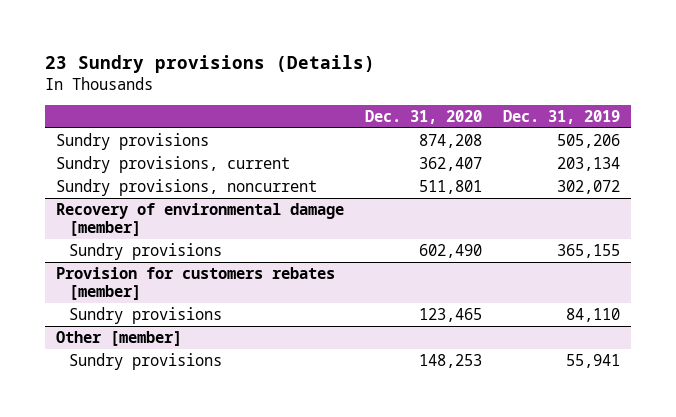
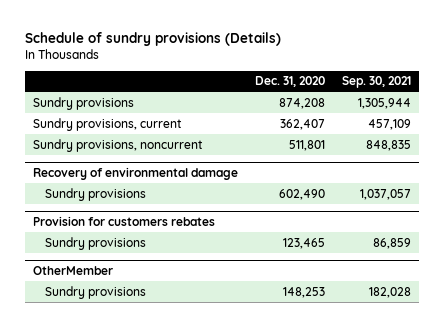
[45,54,376,73] 23 Sundry provisions (Details) -> [24,32,281,47] Schedule of sundry provisions (Details)
[503,109,621,124] Dec. 31, 2019 -> none
none -> [341,76,411,89] Sep. 30, 2021
[55,202,344,236] Recovery of environmental damage [member] -> [33,166,239,180] Recovery of environmental damage
[55,266,335,300] Provision for customers rebates [member] -> [33,215,216,226] Provision for customers rebates
[55,330,182,346] Other [member] -> [33,265,114,275] OtherMember

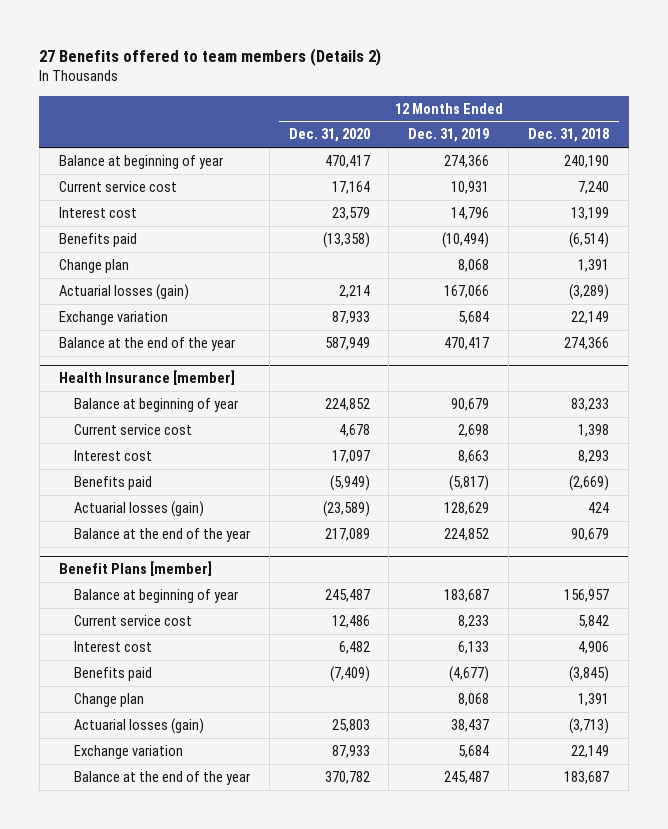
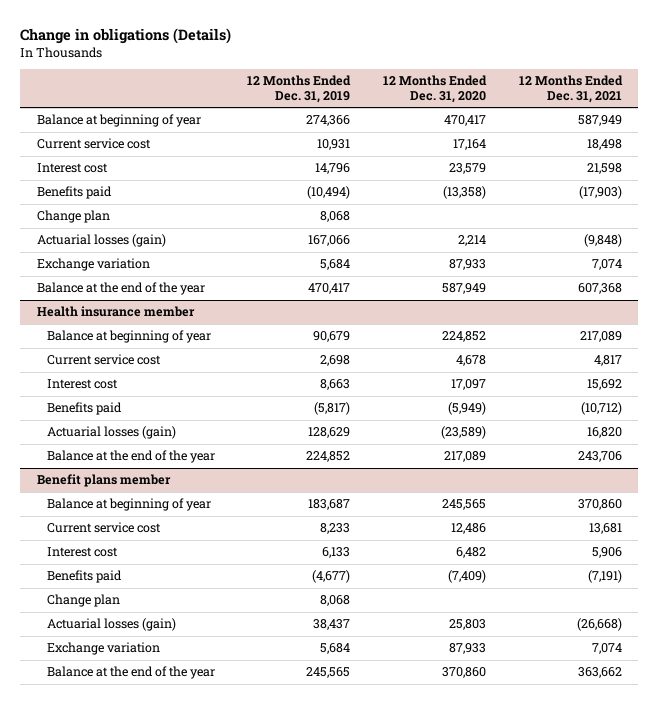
[39,47,382,66] 27 Benefits offered to team members (Details 2) -> [20,27,232,44] Change in obligations (Details)
[528,128,610,143] Dec. 31, 2018 -> none
none -> [518,75,623,104] 12 Months Ended Dec. 31, 2021
[58,370,235,386] Health Insurance [member] -> [36,306,195,318] Health insurance member
[58,561,212,577] Benefit Plans [member] -> [36,474,171,488] Benefit plans member
[324,588,370,602] 245,487 -> [442,499,487,511] 245,565
[324,770,370,784] 370,782 -> [442,667,487,679] 370,860
[444,770,490,784] 245,487 -> [306,667,351,679] 245,565

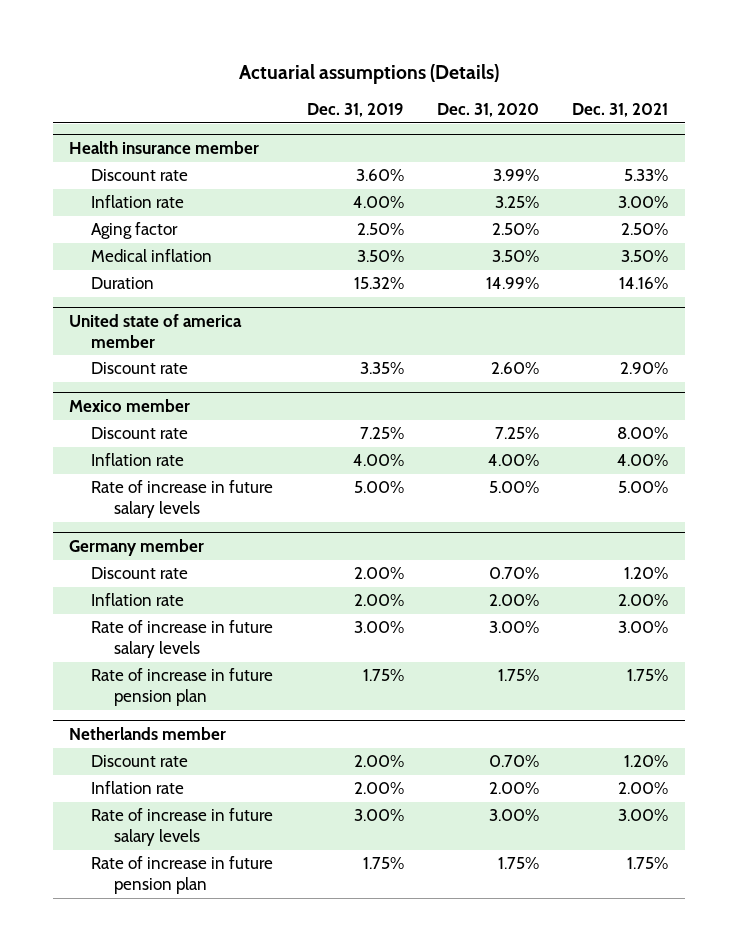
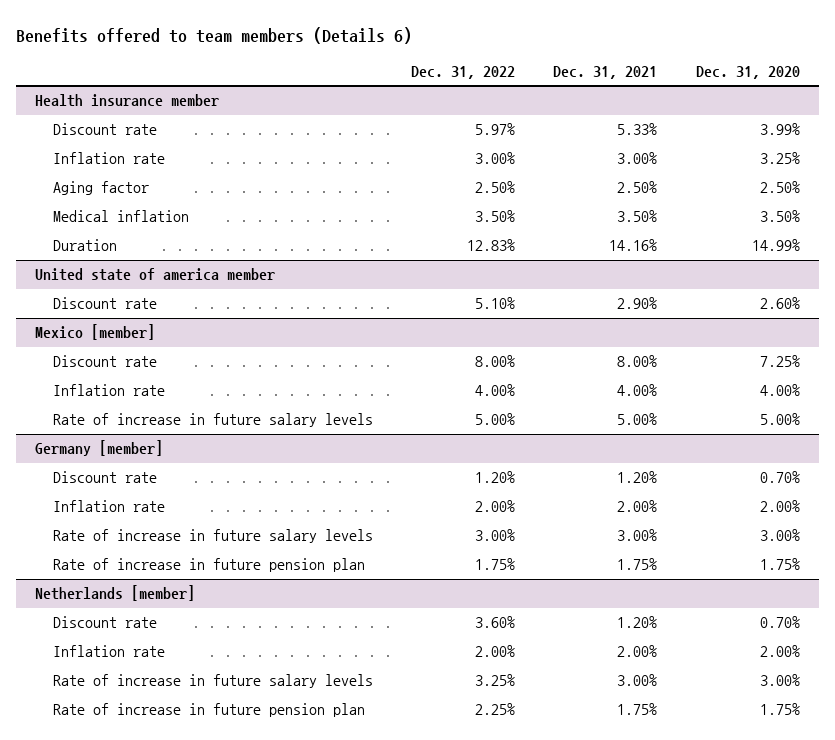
[238,63,499,84] Actuarial assumptions (Details) -> [16,26,413,44] Benefits offered to team members (Details 6)
[306,102,404,117] Dec. 31, 2019 -> none
none -> [411,65,516,79] Dec. 31, 2022
[69,398,191,412] Mexico member -> [35,324,156,341] Mexico [member]
[69,538,205,556] Germany member -> [35,440,164,457] Germany [member]
[69,726,227,740] Netherlands member -> [35,585,196,602] Netherlands [member]

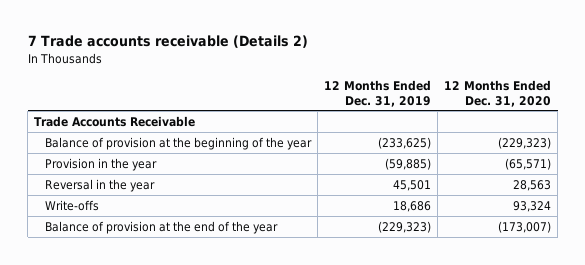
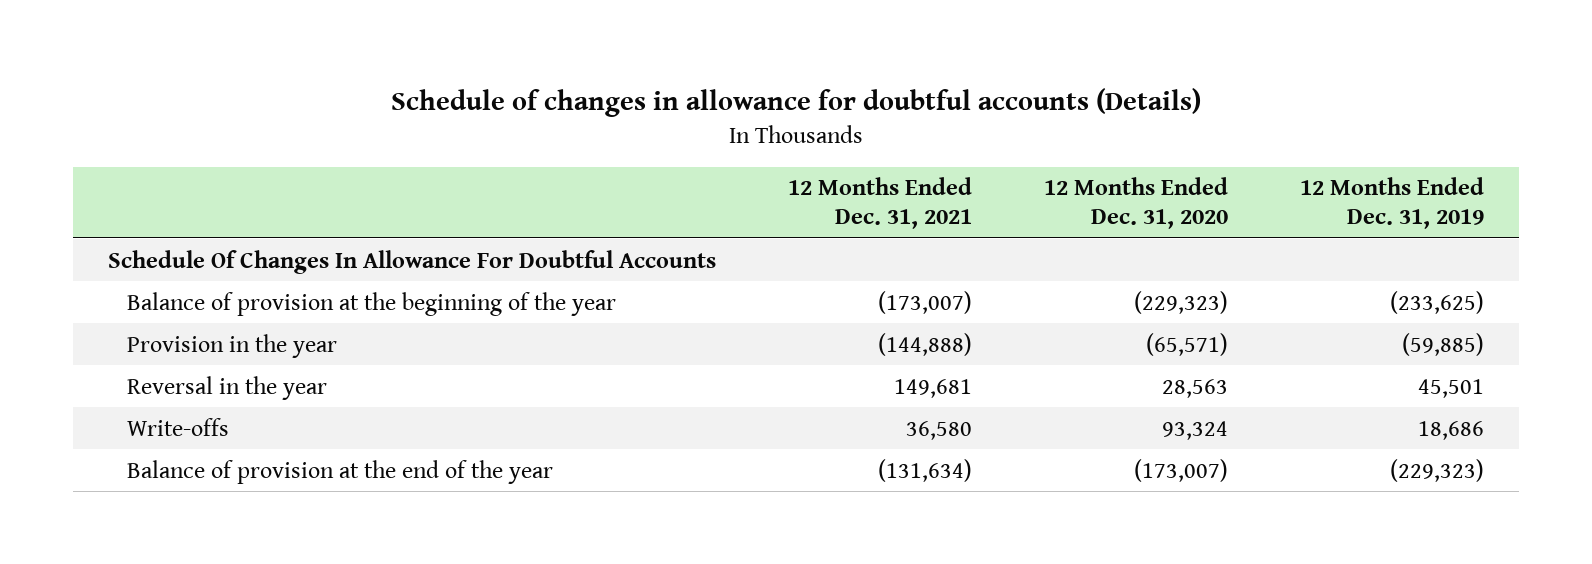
[27,35,308,49] 7 Trade accounts receivable (Details 2) -> [391,88,1202,118] Schedule of changes in allowance for doubtful accounts (Details)
none -> [788,177,973,229] 12 Months Ended Dec. 31, 2021
[33,115,195,127] Trade Accounts Receivable -> [108,249,717,274] Schedule Of Changes In Allowance For Doubtful Accounts

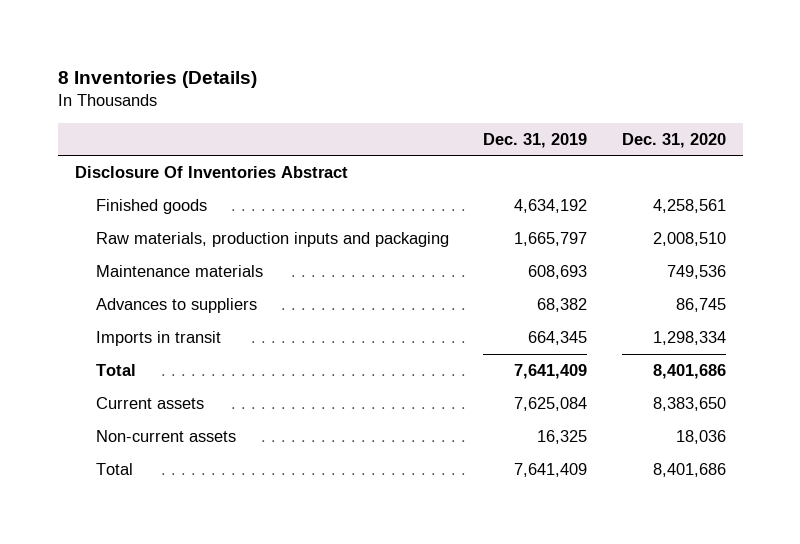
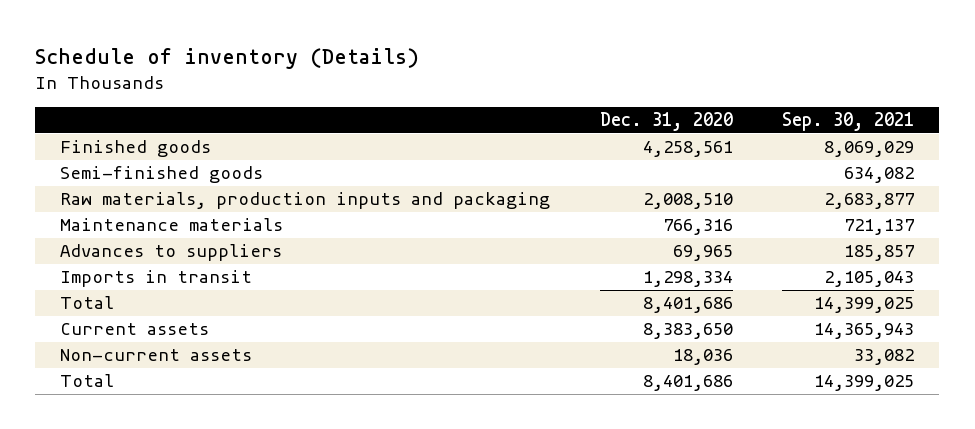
[57,70,257,88] 8 Inventories (Details) -> [35,47,420,69] Schedule of inventory (Details)
[483,132,588,148] Dec. 31, 2019 -> none
none -> [782,112,915,132] Sep. 30, 2021
[74,166,348,179] Disclosure Of Inventories Abstract -> none
none -> [60,166,264,184] Semi-finished goods
[666,265,726,280] 749,536 -> [662,219,733,236] 766,316
[675,298,726,313] 86,745 -> [672,245,733,262] 69,965

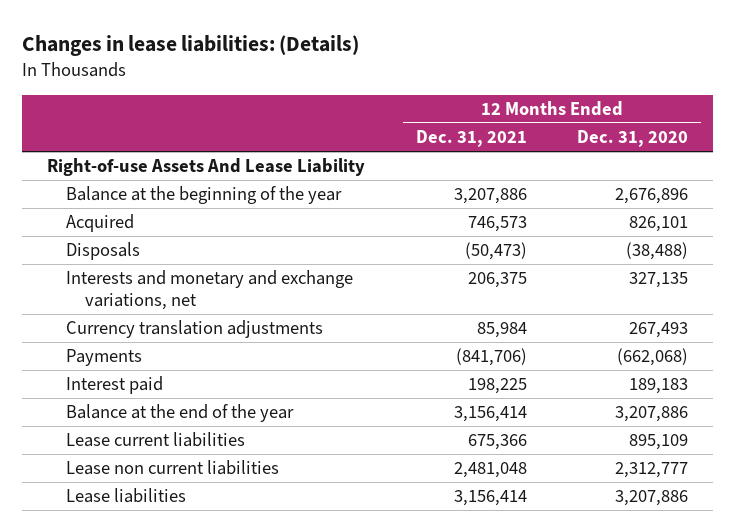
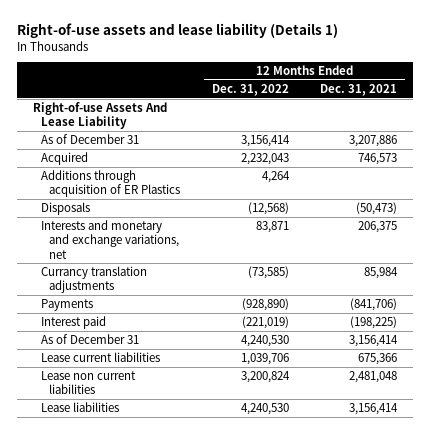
[22,35,360,57] Changes in lease liabilities: (Details) -> [17,23,339,39] Right-of-use assets and lease liability (Details 1)
[577,130,689,148] Dec. 31, 2020 -> none
none -> [211,84,289,97] Dec. 31, 2022
[66,186,343,205] Balance at the beginning of the year -> [41,134,140,145] As of December 31
none -> [41,170,181,198] Additions through acquisition of ER Plastics
[66,320,324,339] Currency translation adjustments -> [41,266,148,294] Currancy translation adjustments
[467,378,527,395] 198,225 -> [350,316,398,330] (198,225)
[66,404,295,423] Balance at the end of the year -> [41,334,140,345] As of December 31

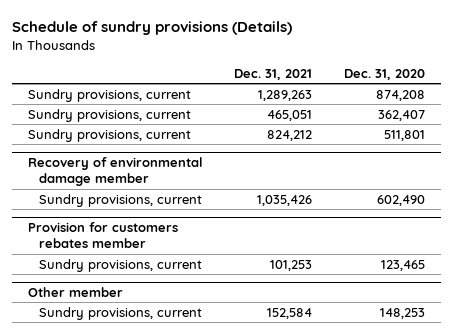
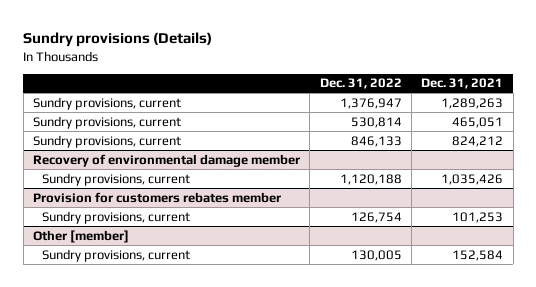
[11,21,292,36] Schedule of sundry provisions (Details) -> [23,32,213,48] Sundry provisions (Details)
[344,68,426,80] Dec. 31, 2020 -> none
none -> [319,78,402,90] Dec. 31, 2022
[27,286,123,297] Other member -> [32,229,129,243] Other [member]

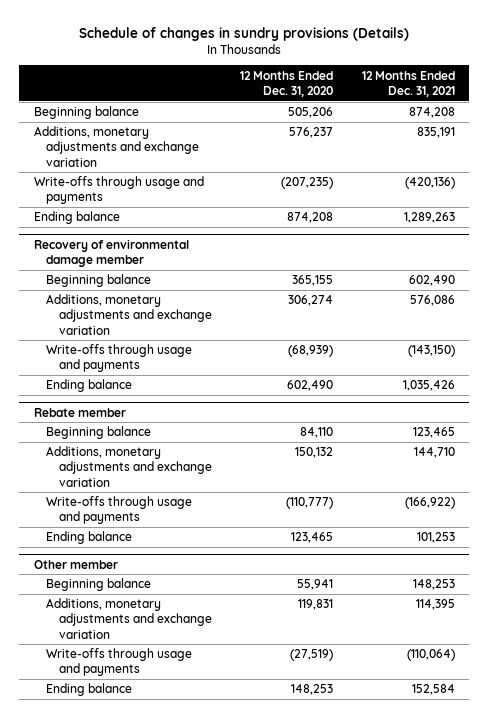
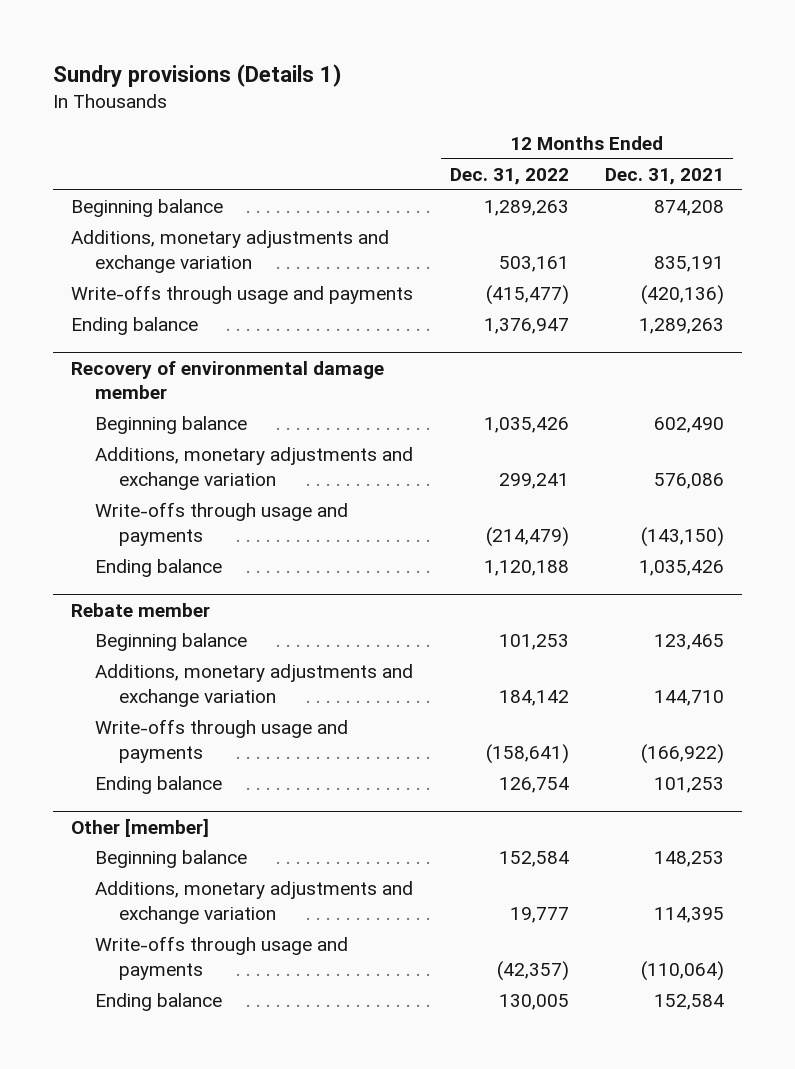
[79,26,410,41] Schedule of changes in sundry provisions (Details) -> [52,64,342,88] Sundry provisions (Details 1)
[240,70,334,97] 12 Months Ended Dec. 31, 2020 -> none
none -> [449,168,569,186] Dec. 31, 2022
[33,559,118,569] Other member -> [71,817,210,837] Other [member]

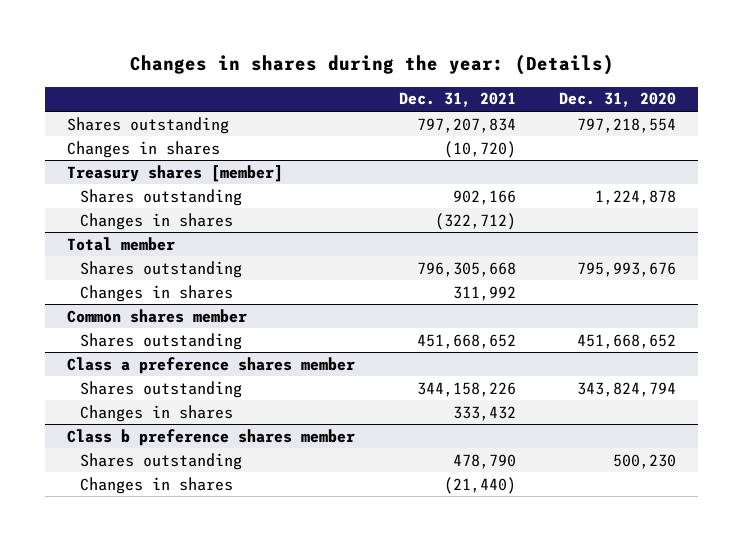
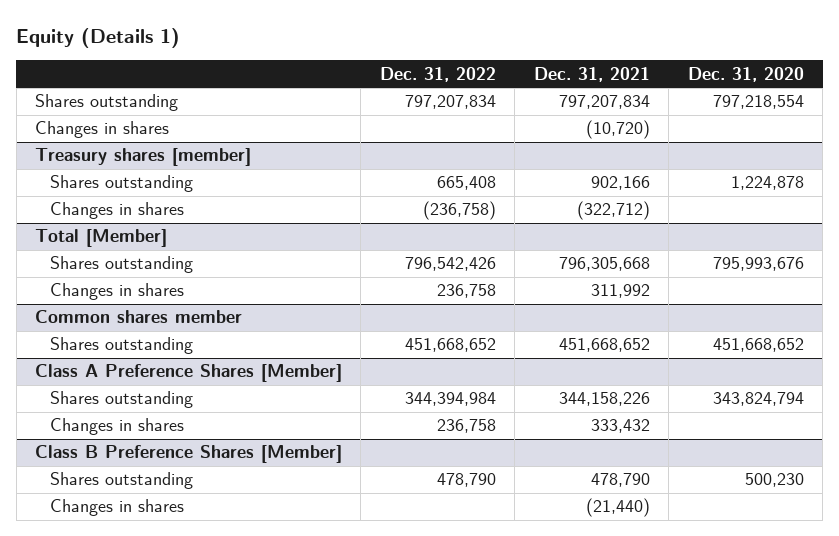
[129,54,614,76] Changes in shares during the year: (Details) -> [16,27,181,48] Equity (Details 1)
none -> [379,66,496,82] Dec. 31, 2022
[67,236,176,251] Total member -> [34,229,167,248] Total [Member]
[67,356,356,374] Class a preference shares member -> [34,364,342,383] Class A Preference Shares [Member]
[67,428,356,446] Class b preference shares member -> [34,445,342,464] Class B Preference Shares [Member]

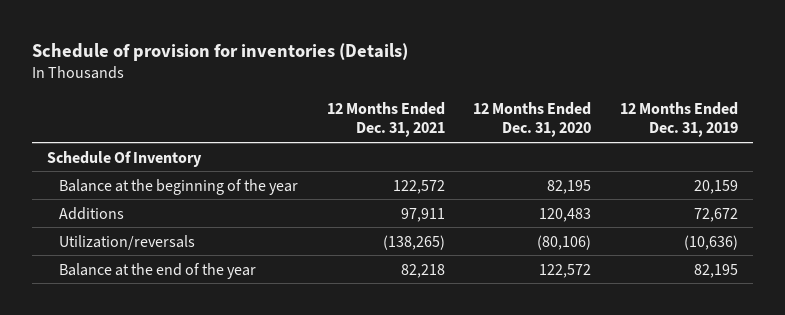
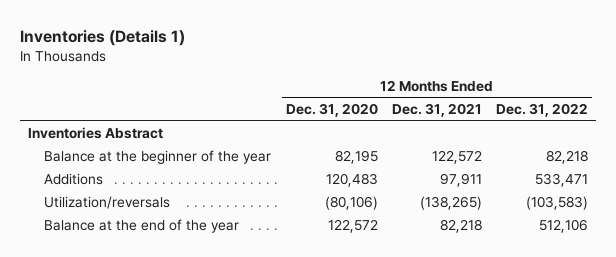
[32,42,409,61] Schedule of provision for inventories (Details) -> [20,30,186,47] Inventories (Details 1)
[620,101,739,138] 12 Months Ended Dec. 31, 2019 -> none
none -> [496,103,589,118] Dec. 31, 2022
[46,150,202,167] Schedule Of Inventory -> none
none -> [27,127,163,140] Inventories Abstract
[58,178,298,195] Balance at the beginning of the year -> [44,150,272,165] Balance at the beginner of the year

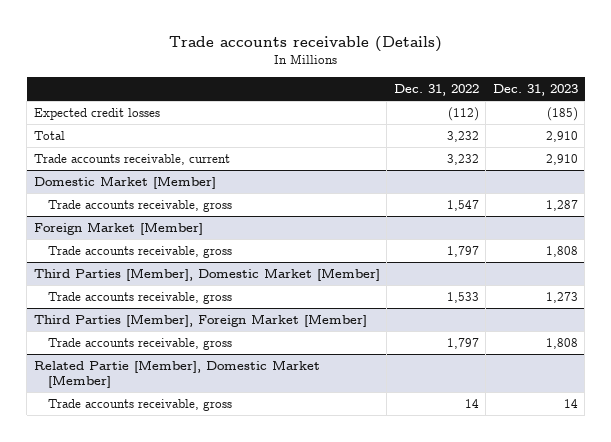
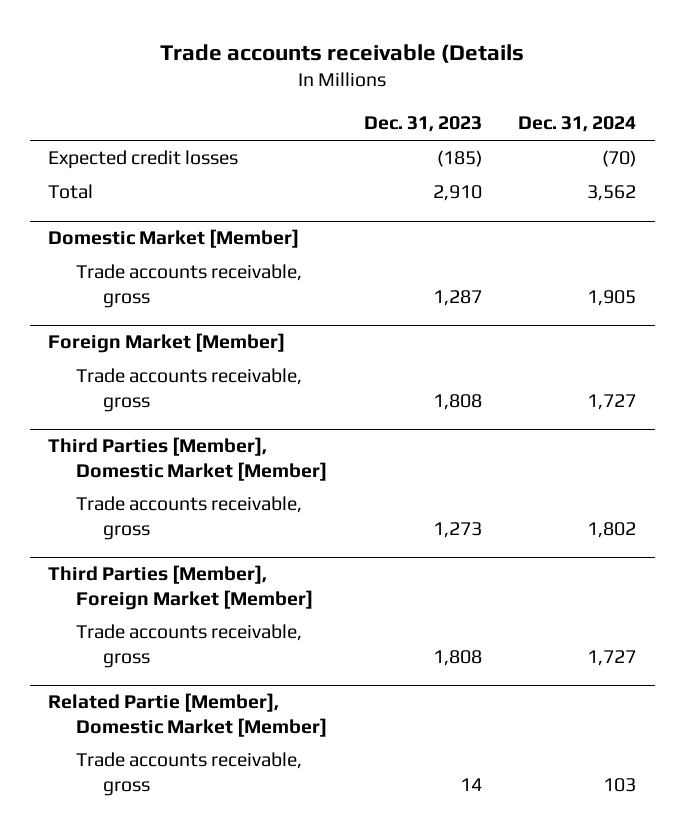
[168,35,442,52] Trade accounts receivable (Details) -> [160,44,525,64] Trade accounts receivable (Details
[393,83,479,96] Dec. 31, 2022 -> none
none -> [518,116,637,133] Dec. 31, 2024
[33,154,230,166] Trade accounts receivable, current -> none

